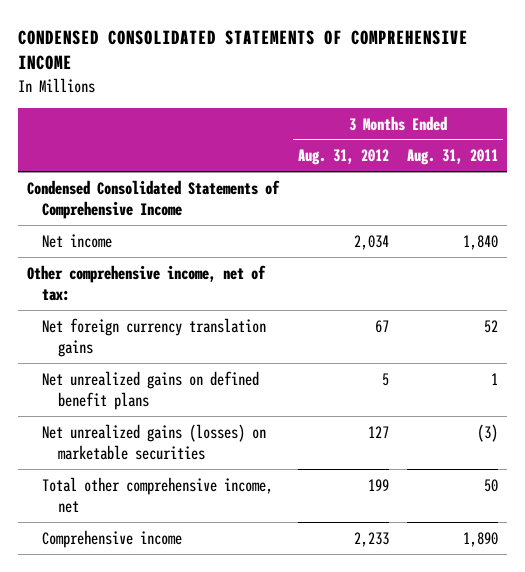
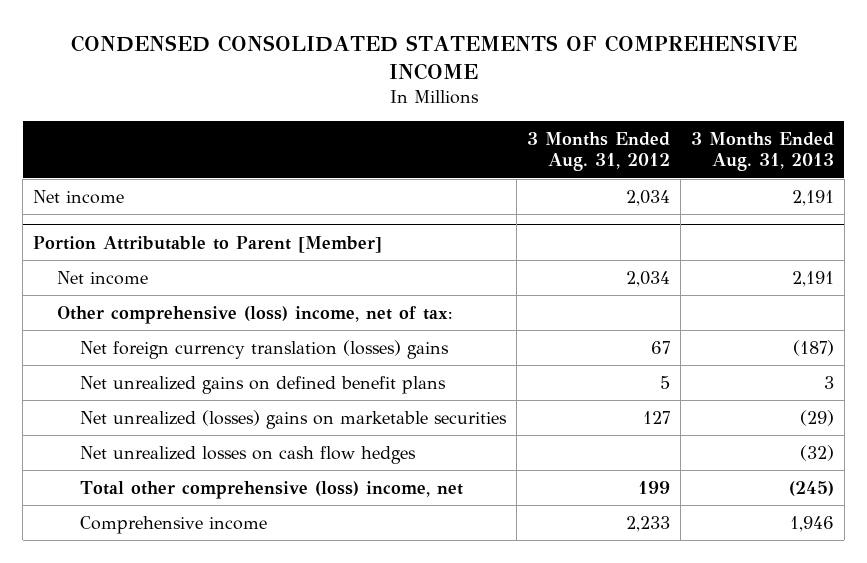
[406,149,498,166] Aug. 31, 2011 -> none
none -> [690,132,834,172] 3 Months Ended Aug. 31, 2013
[27,179,281,220] Condensed Consolidated Statements of Comprehensive Income -> none
none -> [33,235,383,253] Portion Attributable to Parent [Member]
none -> [56,270,148,285] Net income
[27,264,267,302] Other comprehensive income, net of tax: -> [56,305,452,324] Other comprehensive (loss) income, net of tax:
[42,317,267,358] Net foreign currency translation gains -> [80,339,450,359] Net foreign currency translation (losses) gains
[42,423,267,461] Net unrealized gains (losses) on marketable securities -> [80,409,508,429] Net unrealized (losses) gains on marketable securities
none -> [80,445,417,464] Net unrealized losses on cash flow hedges
[42,476,274,514] Total other comprehensive income, net -> [80,480,464,499] Total other comprehensive (loss) income, net

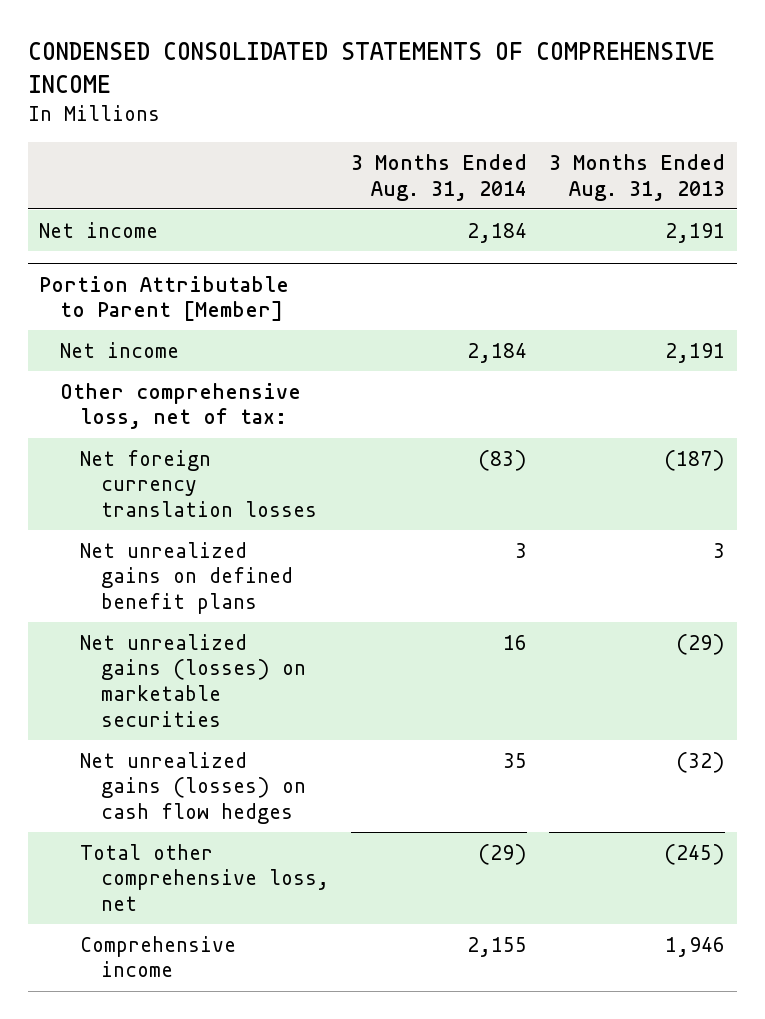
[526,132,670,172] 3 Months Ended Aug. 31, 2012 -> none
none -> [351,153,528,201] 3 Months Ended Aug. 31, 2014
[56,305,452,324] Other comprehensive (loss) income, net of tax: -> [59,382,301,430] Other comprehensive loss, net of tax:
[80,339,450,359] Net foreign currency translation (losses) gains -> [80,449,317,517] Net foreign currency translation losses
[80,409,508,429] Net unrealized (losses) gains on marketable securities -> [80,633,306,727] Net unrealized gains (losses) on marketable securities
[80,445,417,464] Net unrealized losses on cash flow hedges -> [80,751,306,824] Net unrealized gains (losses) on cash flow hedges
[80,480,464,499] Total other comprehensive (loss) income, net -> [80,843,329,911] Total other comprehensive loss, net

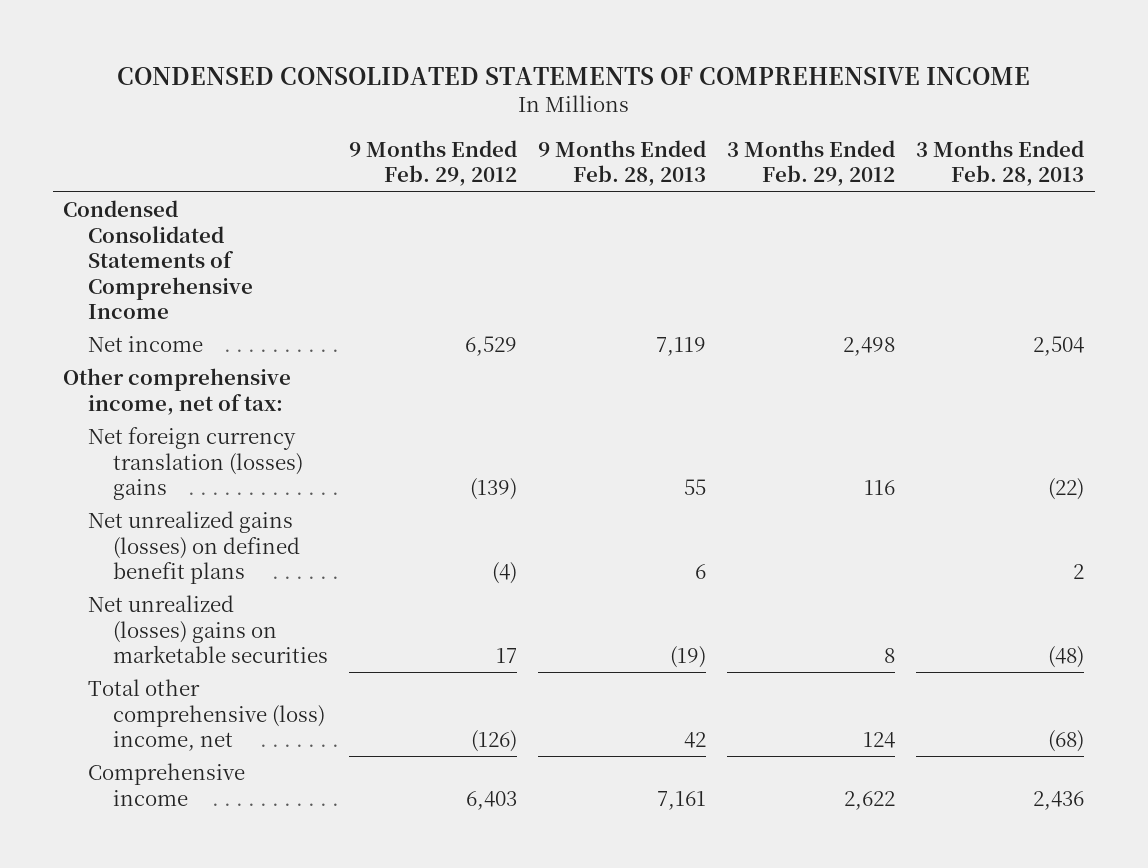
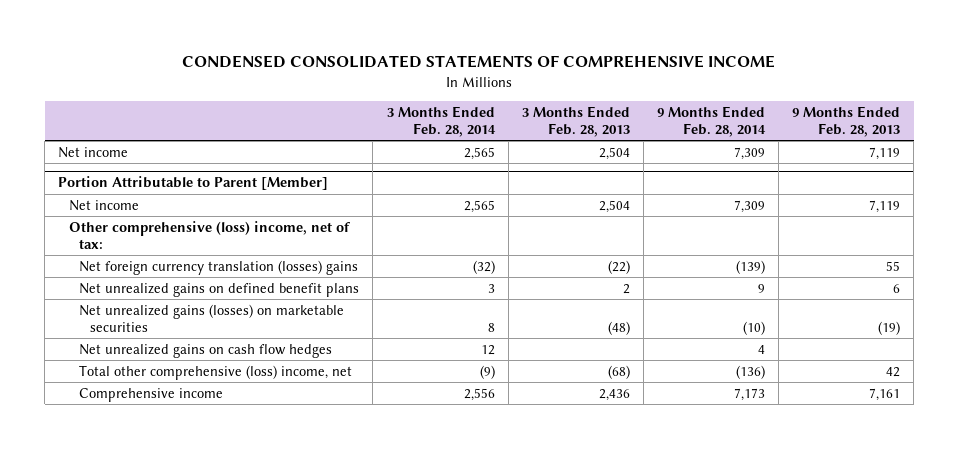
[349,139,518,187] 9 Months Ended Feb. 29, 2012 -> none
[727,139,896,187] 3 Months Ended Feb. 29, 2012 -> none
none -> [386,105,496,137] 3 Months Ended Feb. 28, 2014
none -> [657,105,767,137] 9 Months Ended Feb. 28, 2014
[63,200,254,320] Condensed Consolidated Statements of Comprehensive Income -> none
none -> [58,176,329,191] Portion Attributable to Parent [Member]
none -> [68,199,139,211] Net income
[63,368,292,415] Other comprehensive income, net of tax: -> [68,220,351,249] Other comprehensive (loss) income, net of tax:
[88,511,301,585] Net unrealized gains (losses) on defined benefit plans -> [79,282,360,297] Net unrealized gains on defined benefit plans
[88,595,329,664] Net unrealized (losses) gains on marketable securities -> [79,303,345,332] Net unrealized gains (losses) on marketable securities
none -> [79,343,333,358] Net unrealized gains on cash flow hedges

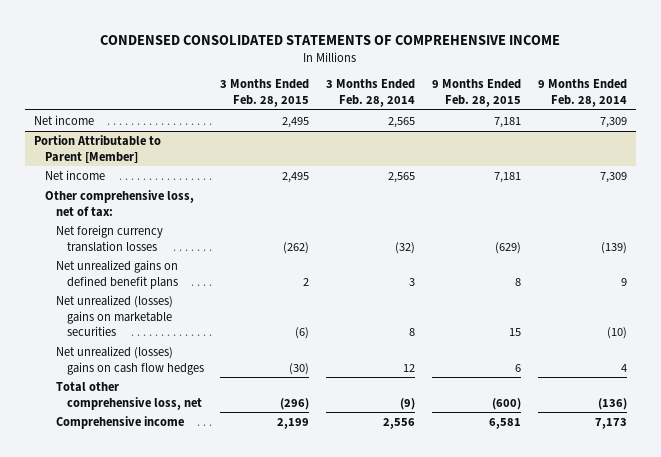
[521,105,630,137] 3 Months Ended Feb. 28, 2013 -> none
[792,105,901,137] 9 Months Ended Feb. 28, 2013 -> none
none -> [220,79,310,107] 3 Months Ended Feb. 28, 2015
none -> [432,79,522,107] 9 Months Ended Feb. 28, 2015
[68,220,351,249] Other comprehensive (loss) income, net of tax: -> [44,189,194,217] Other comprehensive loss, net of tax:
[79,259,359,275] Net foreign currency translation (losses) gains -> [55,224,163,252] Net foreign currency translation losses
[79,303,345,332] Net unrealized gains (losses) on marketable securities -> [55,294,173,337] Net unrealized (losses) gains on marketable securities
[79,343,333,358] Net unrealized gains on cash flow hedges -> [55,345,204,375] Net unrealized (losses) gains on cash flow hedges
[79,364,353,380] Total other comprehensive (loss) income, net -> [55,381,202,410] Total other comprehensive loss, net

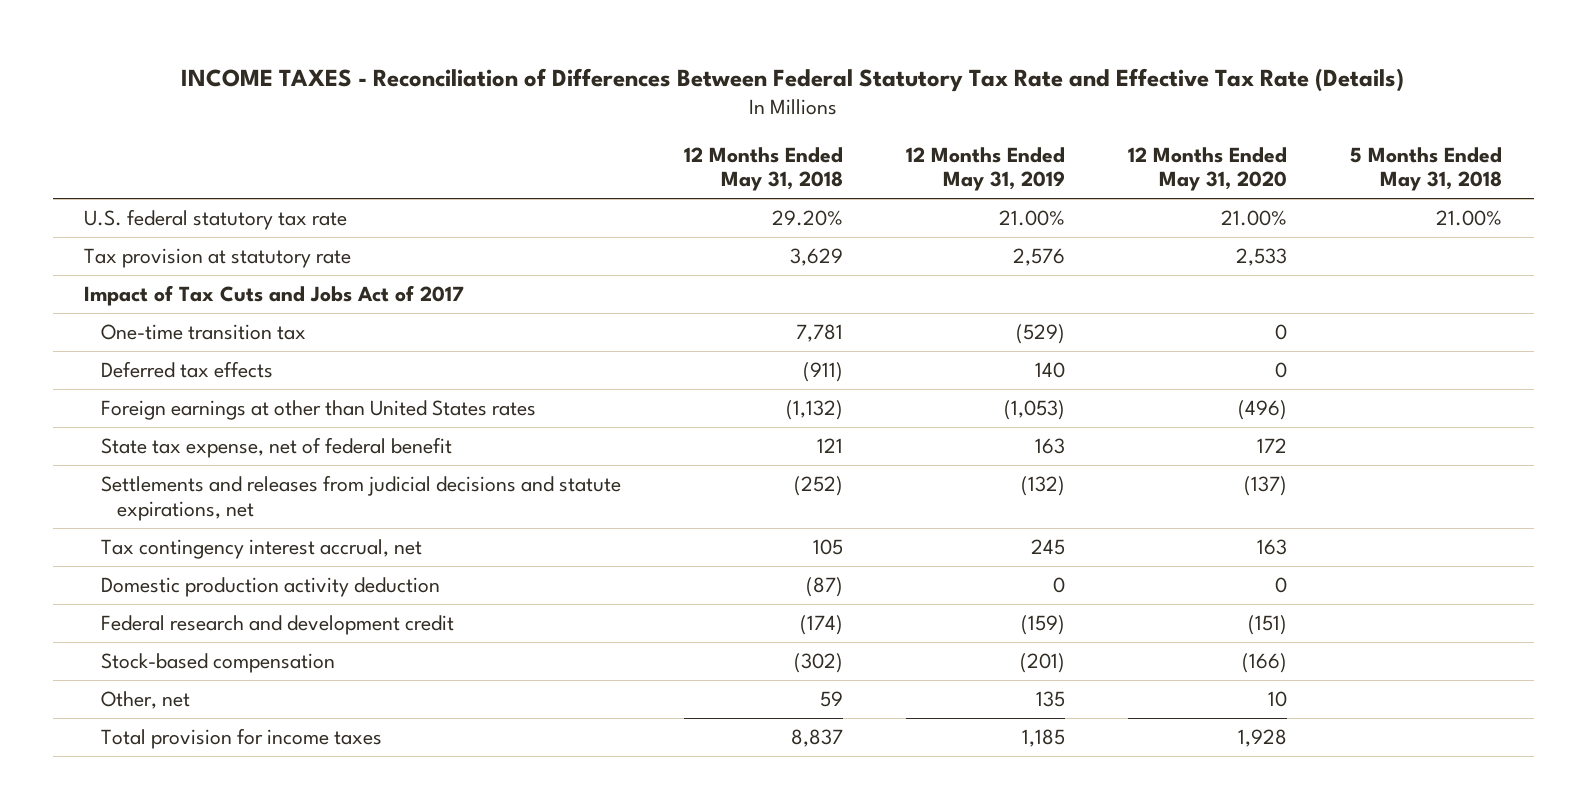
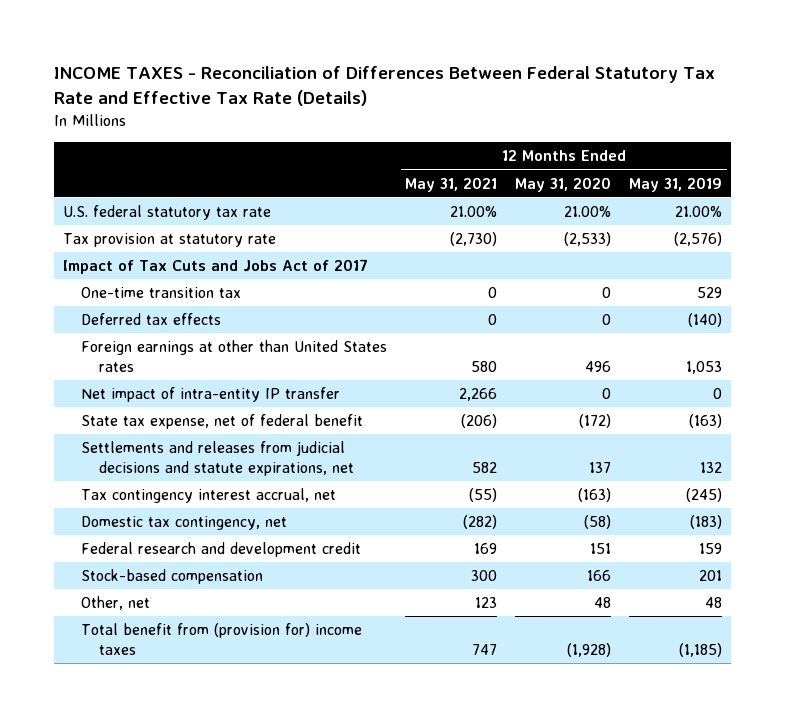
[683,146,843,192] 12 Months Ended May 31, 2018 -> none
[1350,146,1503,192] 5 Months Ended May 31, 2018 -> none
none -> [405,176,498,192] May 31, 2021
[1012,247,1065,266] 2,576 -> [674,232,723,247] (2,576)
[1236,247,1288,266] 2,533 -> [564,232,612,247] (2,533)
[100,576,440,597] Domestic production activity deduction -> none
[1015,323,1065,344] (529) -> [697,287,723,299] 529
[1034,361,1065,378] 140 -> [688,313,723,328] (140)
[1003,399,1065,420] (1,053) -> [686,360,723,374] 1,053
[1238,399,1288,420] (496) -> [585,360,612,372] 496
none -> [80,387,340,403] Net impact of intra-entity IP transfer
[1034,437,1065,454] 163 -> [689,414,723,429] (163)
[1257,437,1288,453] 172 -> [579,414,612,429] (172)
[1020,475,1065,496] (132) -> [700,461,723,473] 132
[1244,475,1288,496] (137) -> [589,461,612,473] 137
[1030,538,1065,555] 245 -> [686,488,723,503] (245)
[1257,538,1288,555] 163 -> [578,488,612,503] (163)
none -> [80,516,287,531] Domestic tax contingency, net
[1020,614,1065,635] (159) -> [699,543,723,555] 159
[1248,614,1288,635] (151) -> [590,543,612,555] 151
[1019,652,1065,673] (201) -> [699,570,723,582] 201
[1242,652,1288,673] (166) -> [587,570,612,582] 166
[1035,690,1065,707] 135 -> [705,597,723,609] 48
[1268,690,1288,707] 10 -> [594,597,612,609] 48
[100,727,382,749] Total provision for income taxes -> [80,623,362,655] Total benefit from (provision for) income taxes
[1021,728,1065,747] 1,185 -> [679,642,723,657] (1,185)
[1238,728,1288,747] 1,928 -> [567,642,612,657] (1,928)

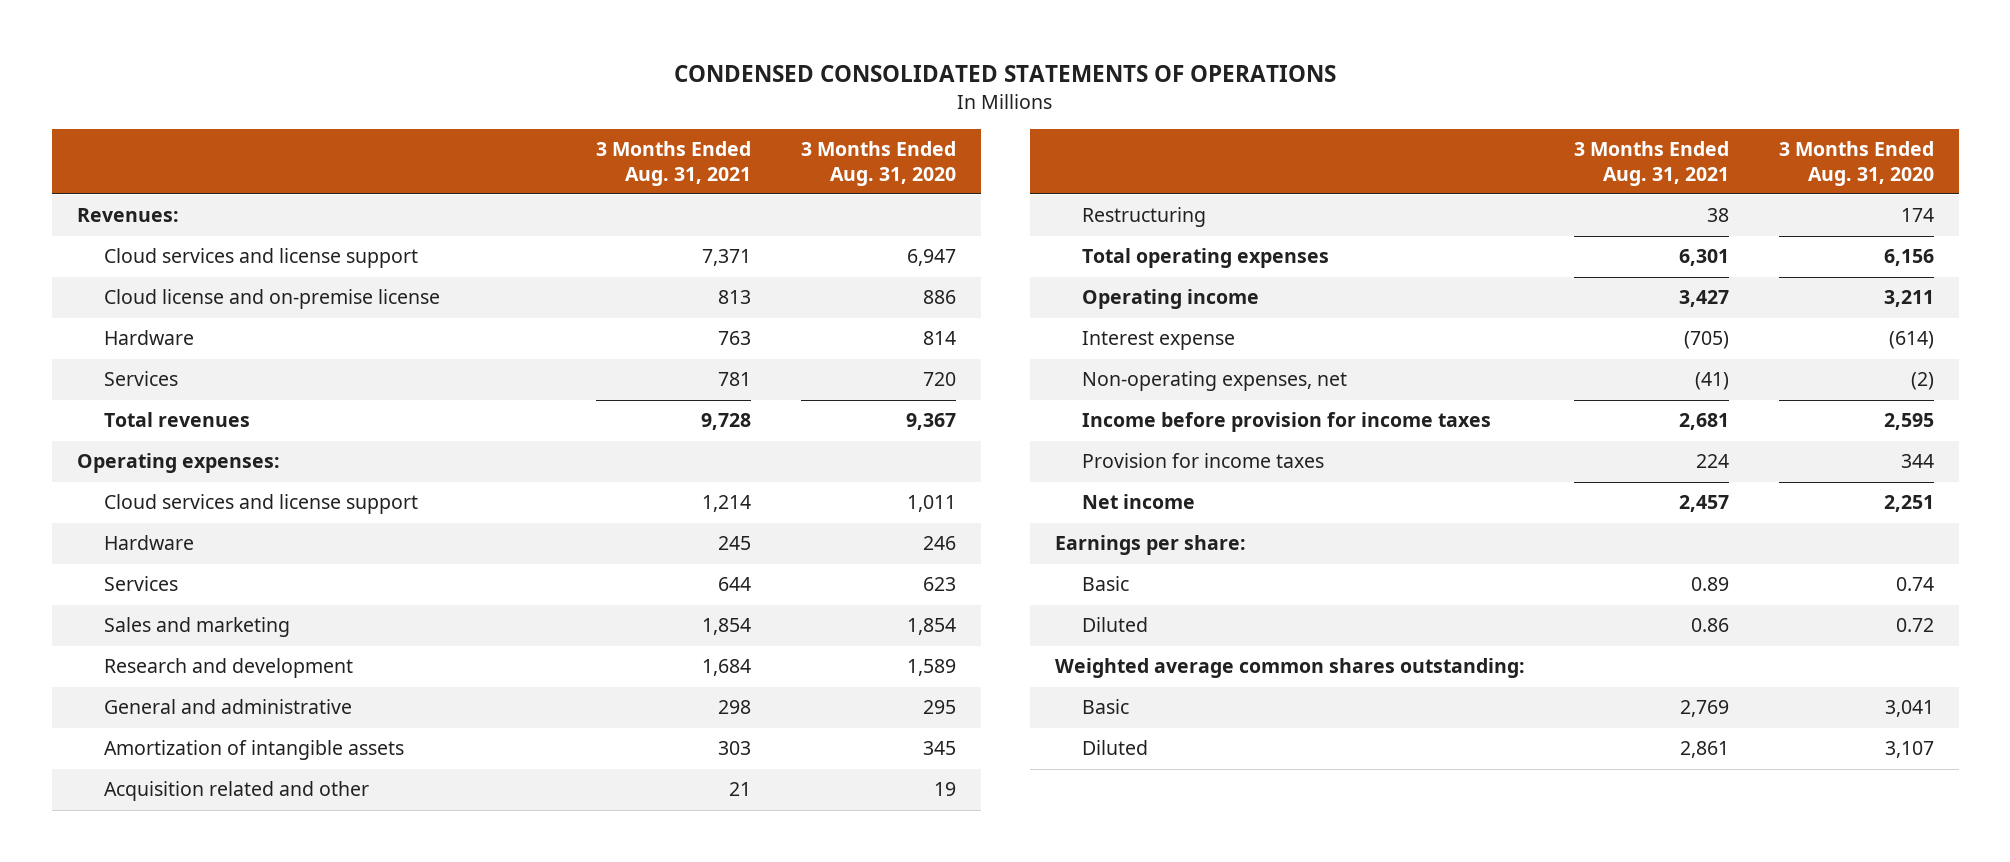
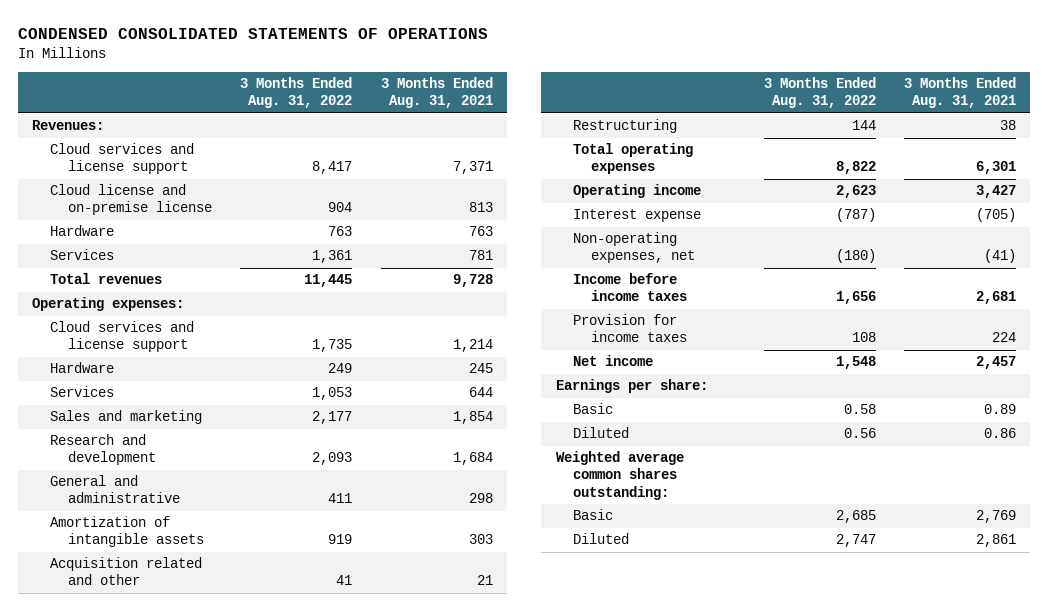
[800,140,956,186] 3 Months Ended Aug. 31, 2020 -> none
none -> [240,77,353,109] 3 Months Ended Aug. 31, 2022
[1081,412,1491,433] Income before provision for income taxes -> [573,273,688,302] Income before income taxes

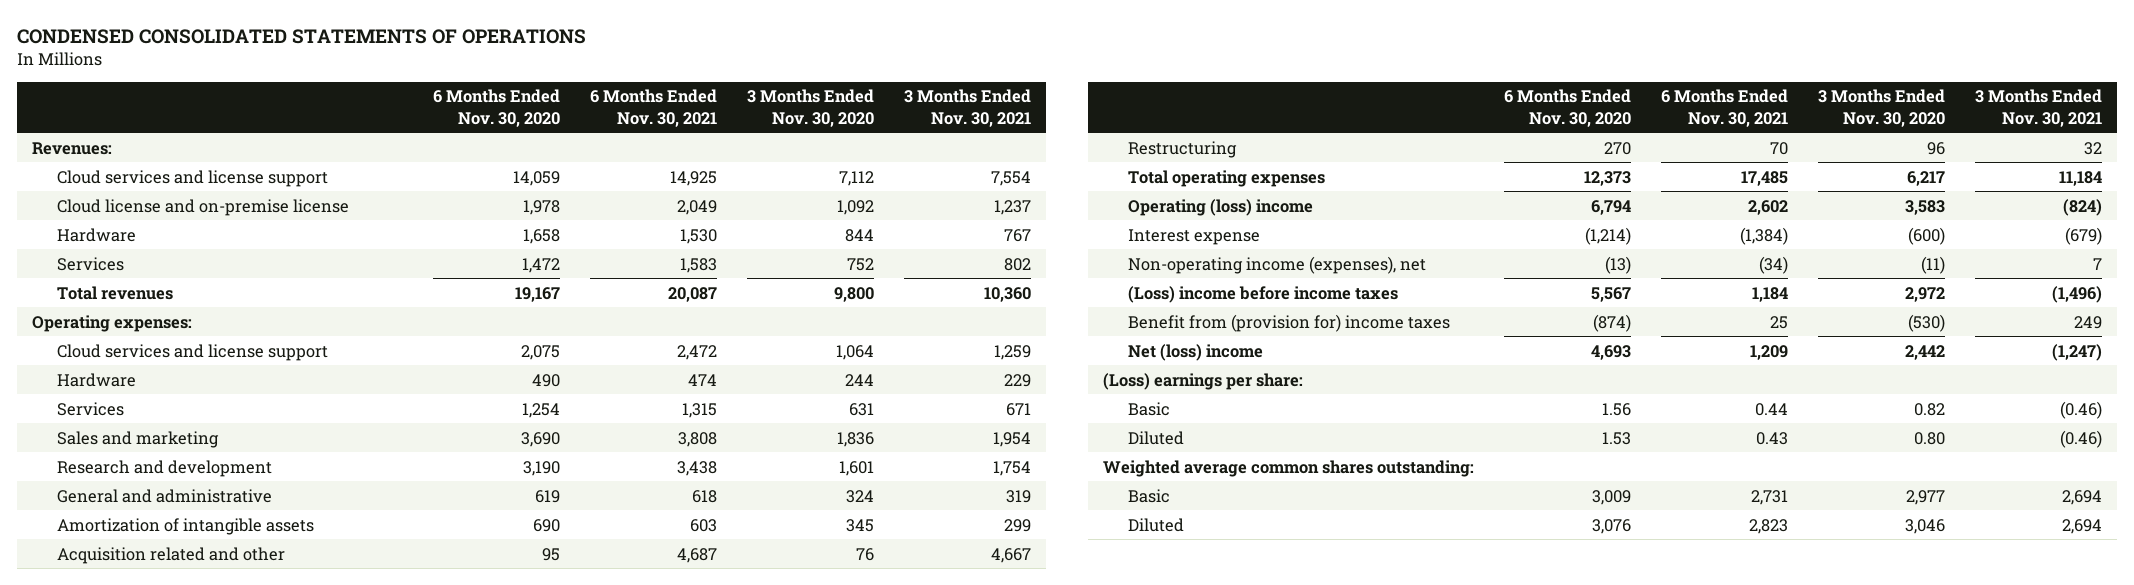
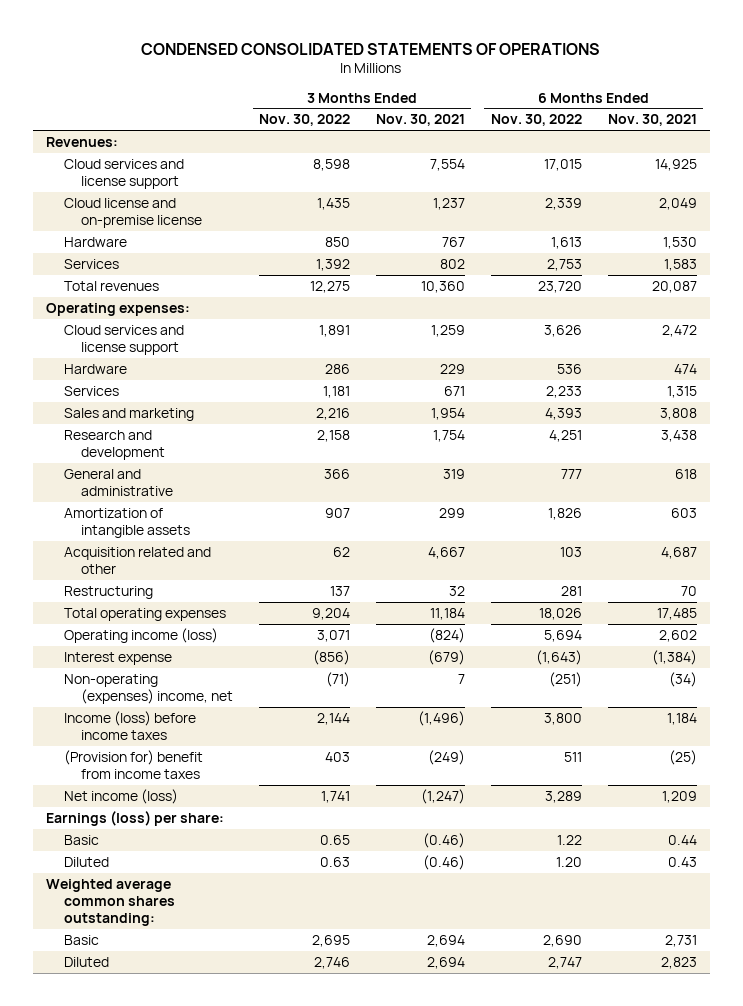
[432,89,560,127] 6 Months Ended Nov. 30, 2020 -> none
[747,89,875,127] 3 Months Ended Nov. 30, 2020 -> none
none -> [259,114,351,127] Nov. 30, 2022
none -> [490,114,582,127] Nov. 30, 2022
[1128,198,1314,216] Operating (loss) income -> [63,627,218,643] Operating income (loss)
[1128,255,1427,274] Non-operating income (expenses), net -> [63,673,234,704] Non-operating (expenses) income, net
[1128,285,1399,303] (Loss) income before income taxes -> [63,710,196,740] Income (loss) before income taxes
[1128,313,1451,332] Benefit from (provision for) income taxes -> [63,749,203,779] (Provision for) benefit from income taxes
[1770,315,1789,329] 25 -> [668,749,697,765] (25)
[2074,315,2103,329] 249 -> [427,749,465,765] (249)
[1128,343,1264,361] Net (loss) income -> [63,788,178,804] Net income (loss)
[1102,372,1303,390] (Loss) earnings per share: -> [46,810,225,826] Earnings (loss) per share:

